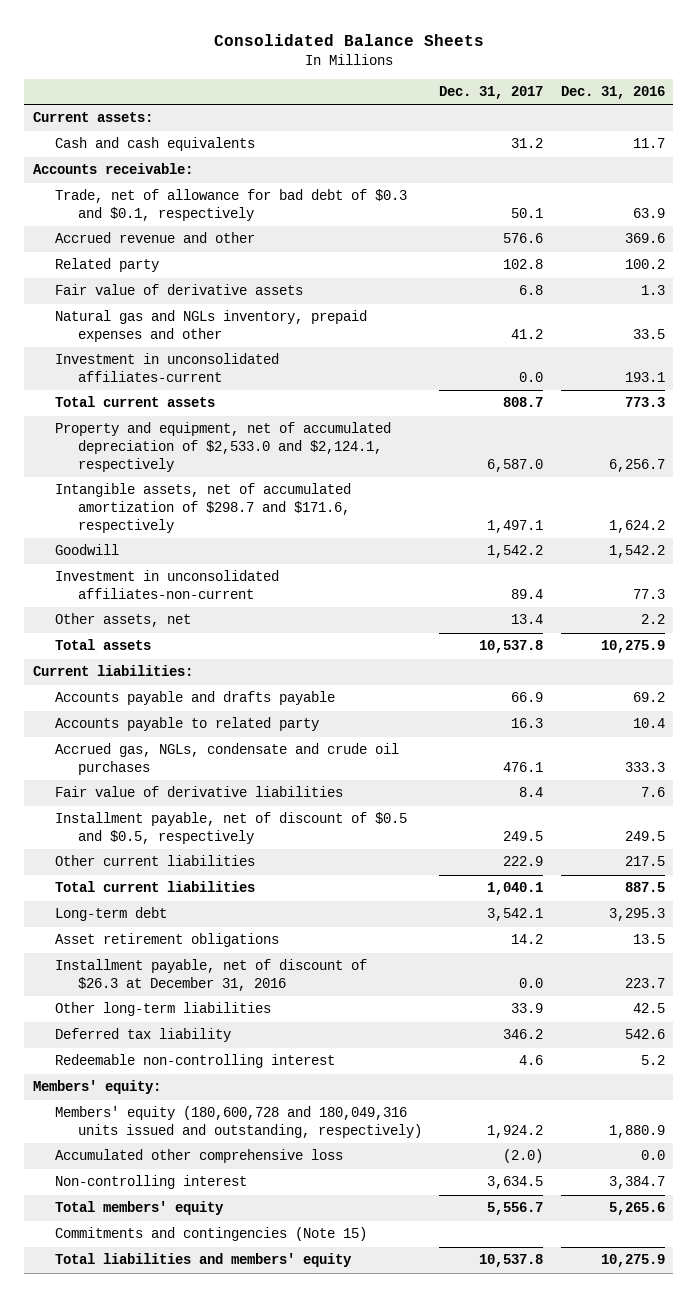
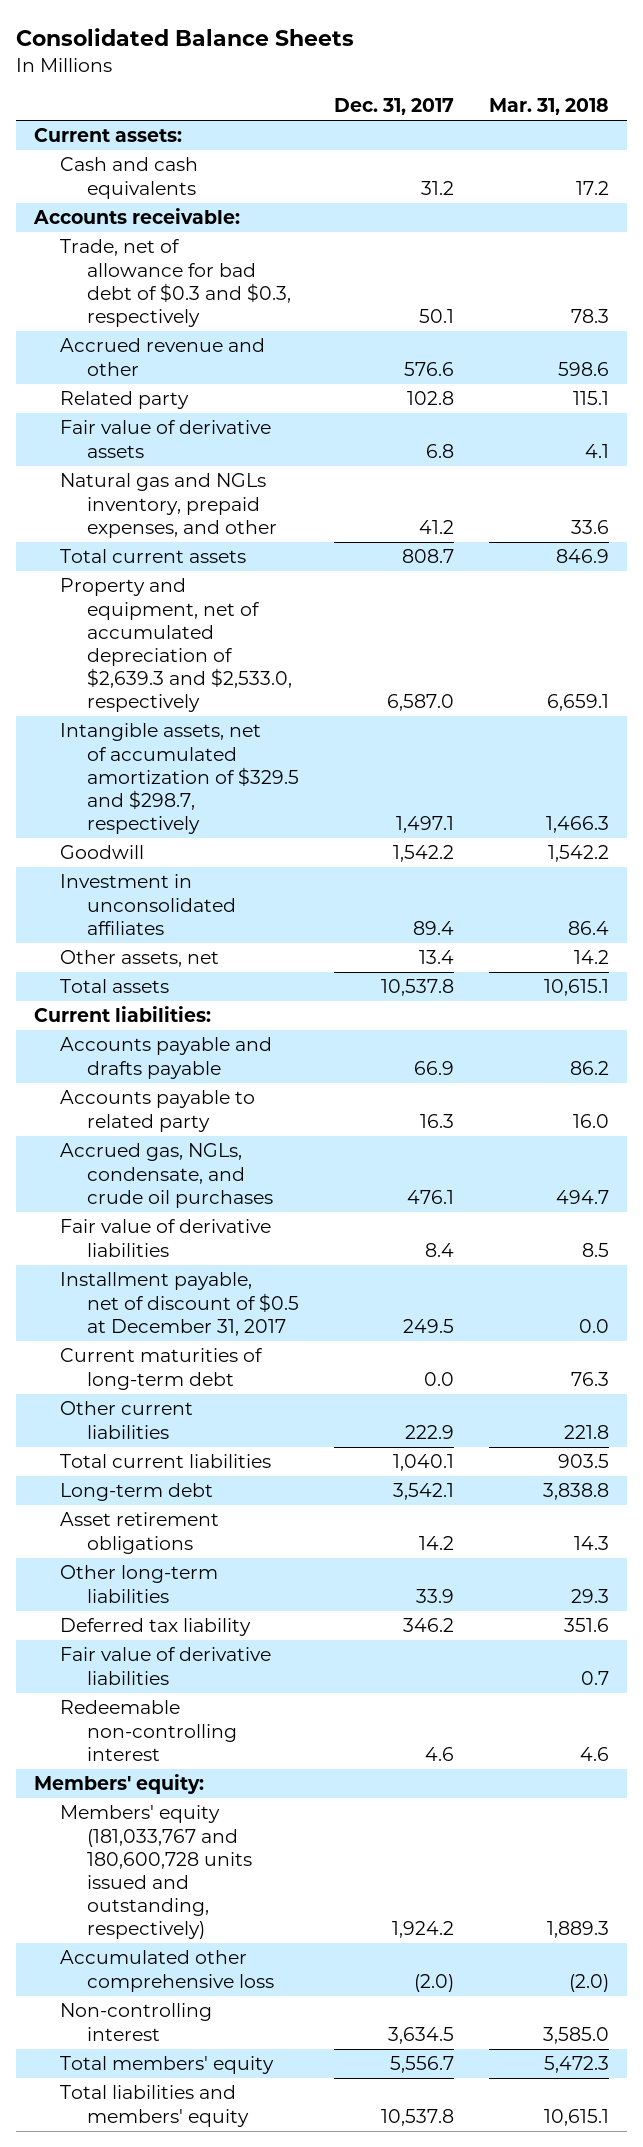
[560,86,665,100] Dec. 31, 2016 -> none
none -> [489,97,610,115] Mar. 31, 2018
[55,189,408,222] Trade, net of allowance for bad debt of $0.3 and $0.1, respectively -> [60,239,291,327] Trade, net of allowance for bad debt of $0.3 and $0.3, respectively
[55,353,280,383] Investment in unconsolidated affiliates-current -> none
[55,310,368,343] Natural gas and NGLs inventory, prepaid expenses and other -> [60,473,277,538] Natural gas and NGLs inventory, prepaid expenses, and other
[55,422,392,472] Property and equipment, net of accumulated depreciation of $2,533.0 and $2,124.1, respectively -> [60,578,292,713] Property and equipment, net of accumulated depreciation of $2,639.3 and $2,533.0, respectively
[55,483,352,533] Intangible assets, net of accumulated amortization of $298.7 and $171.6, respectively -> [60,723,299,834] Intangible assets, net of accumulated amortization of $329.5 and $298.7, respectively
[55,570,280,600] Investment in unconsolidated affiliates-non-current -> [60,874,236,935] Investment in unconsolidated affiliates
[55,743,400,776] Accrued gas, NGLs, condensate and crude oil purchases -> [60,1143,273,1208] Accrued gas, NGLs, condensate, and crude oil purchases
[55,812,408,845] Installment payable, net of discount of $0.5 and $0.5, respectively -> [60,1272,299,1336] Installment payable, net of discount of $0.5 at December 31, 2017
none -> [60,1348,264,1390] Current maturities of long-term debt
[55,959,368,992] Installment payable, net of discount of $26.3 at December 31, 2016 -> none
none -> [60,1647,272,1685] Fair value of derivative liabilities
[55,1106,422,1139] Members' equity (180,600,728 and 180,049,316 units issued and outstanding, respectively) -> [60,1805,252,1940] Members' equity (181,033,767 and 180,600,728 units issued and outstanding, respectively)
[55,1227,368,1242] Commitments and contingencies (Note 15) -> none

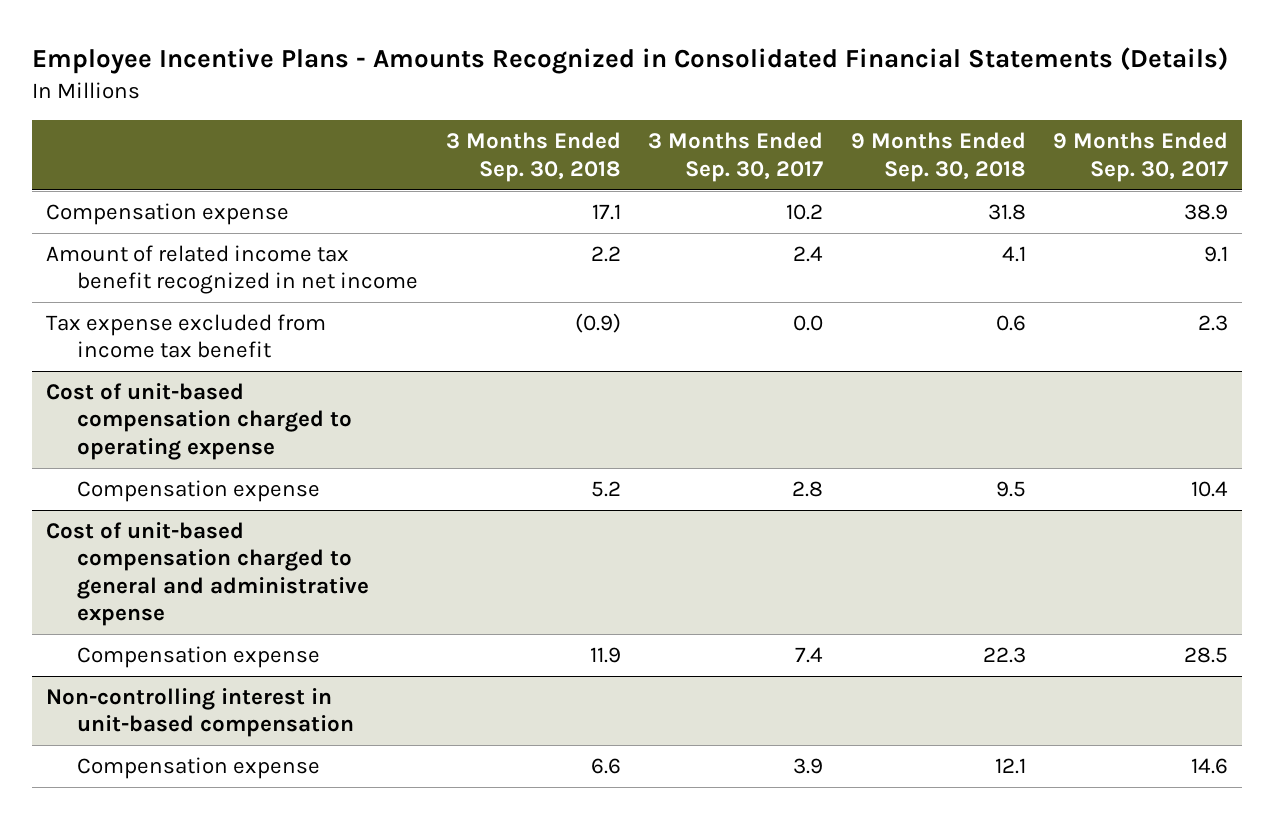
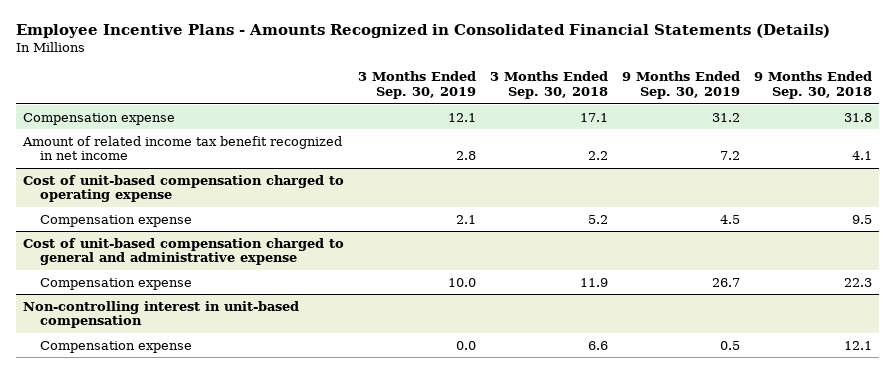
[648,132,824,182] 3 Months Ended Sep. 30, 2017 -> none
[1053,132,1229,182] 9 Months Ended Sep. 30, 2017 -> none
none -> [357,71,476,99] 3 Months Ended Sep. 30, 2019
none -> [622,71,741,99] 9 Months Ended Sep. 30, 2019
[45,313,326,359] Tax expense excluded from income tax benefit -> none

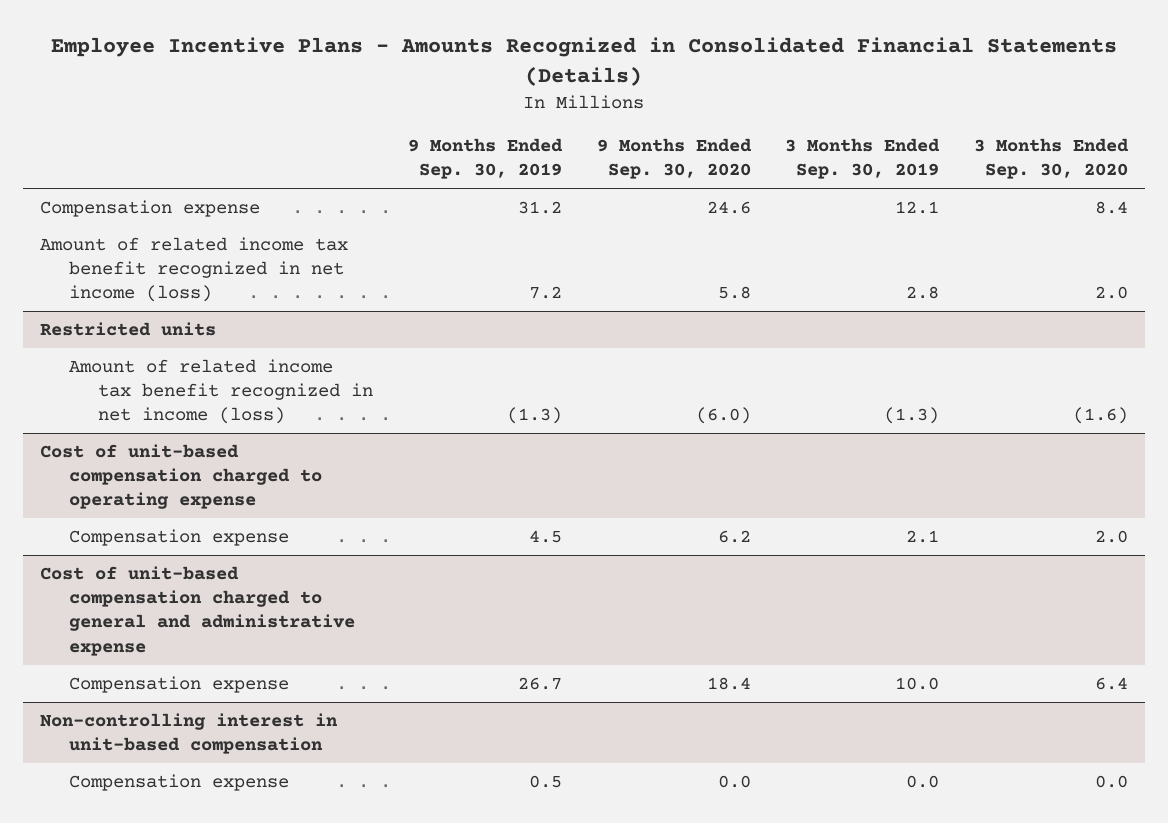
[490,71,609,99] 3 Months Ended Sep. 30, 2018 -> none
[754,71,873,99] 9 Months Ended Sep. 30, 2018 -> none
none -> [596,138,752,180] 9 Months Ended Sep. 30, 2020
none -> [973,138,1129,180] 3 Months Ended Sep. 30, 2020
[21,135,342,161] Amount of related income tax benefit recognized in net income -> [39,236,348,303] Amount of related income tax benefit recognized in net income (loss)
none -> [39,321,216,336] Restricted units
none -> [69,358,374,425] Amount of related income tax benefit recognized in net income (loss)

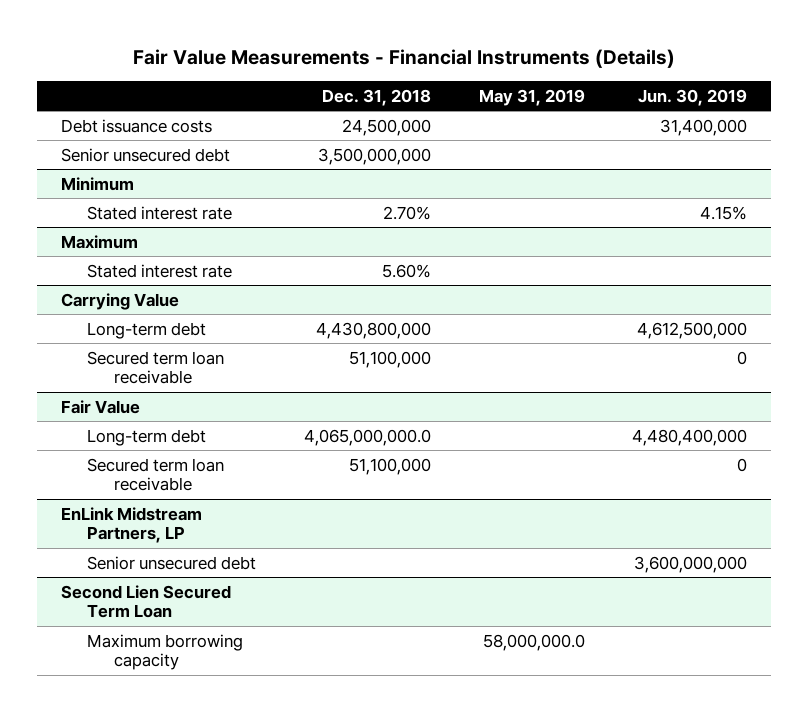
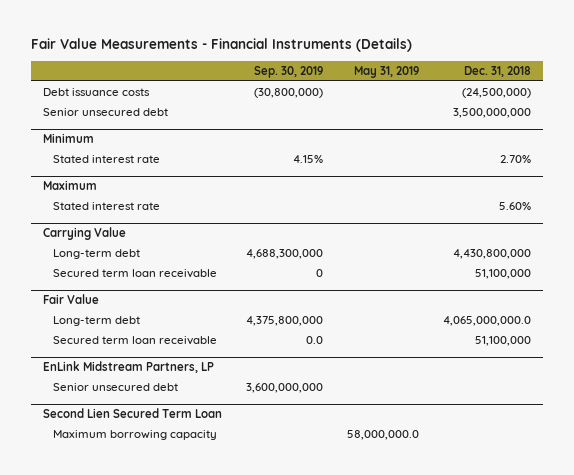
[638,88,748,106] Jun. 30, 2019 -> none
none -> [254,66,324,79] Sep. 30, 2019
[341,118,431,136] 24,500,000 -> [462,88,532,99] (24,500,000)

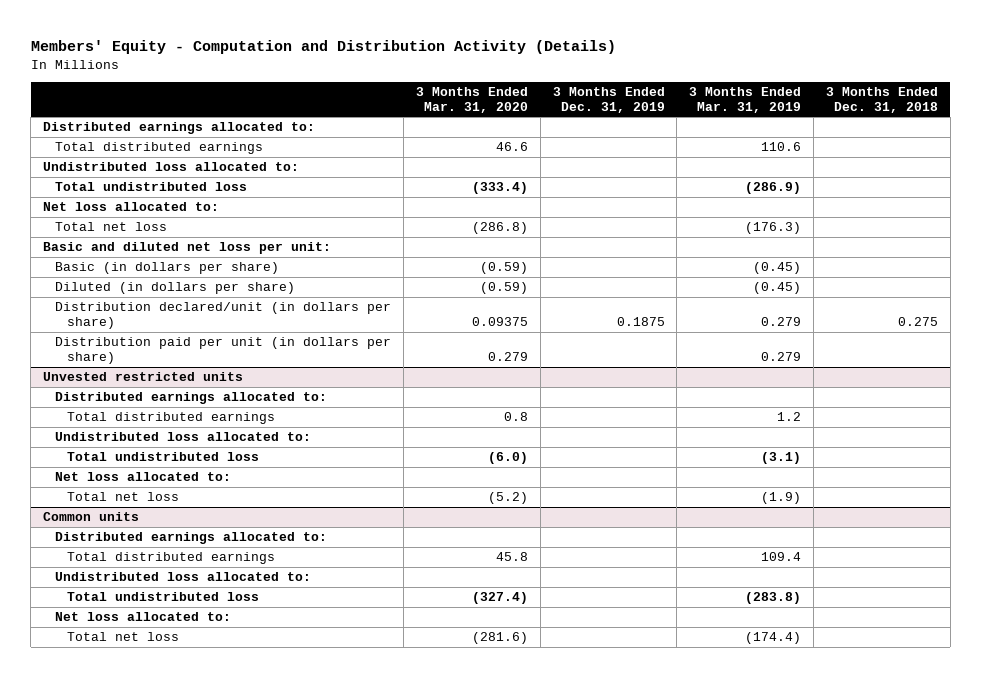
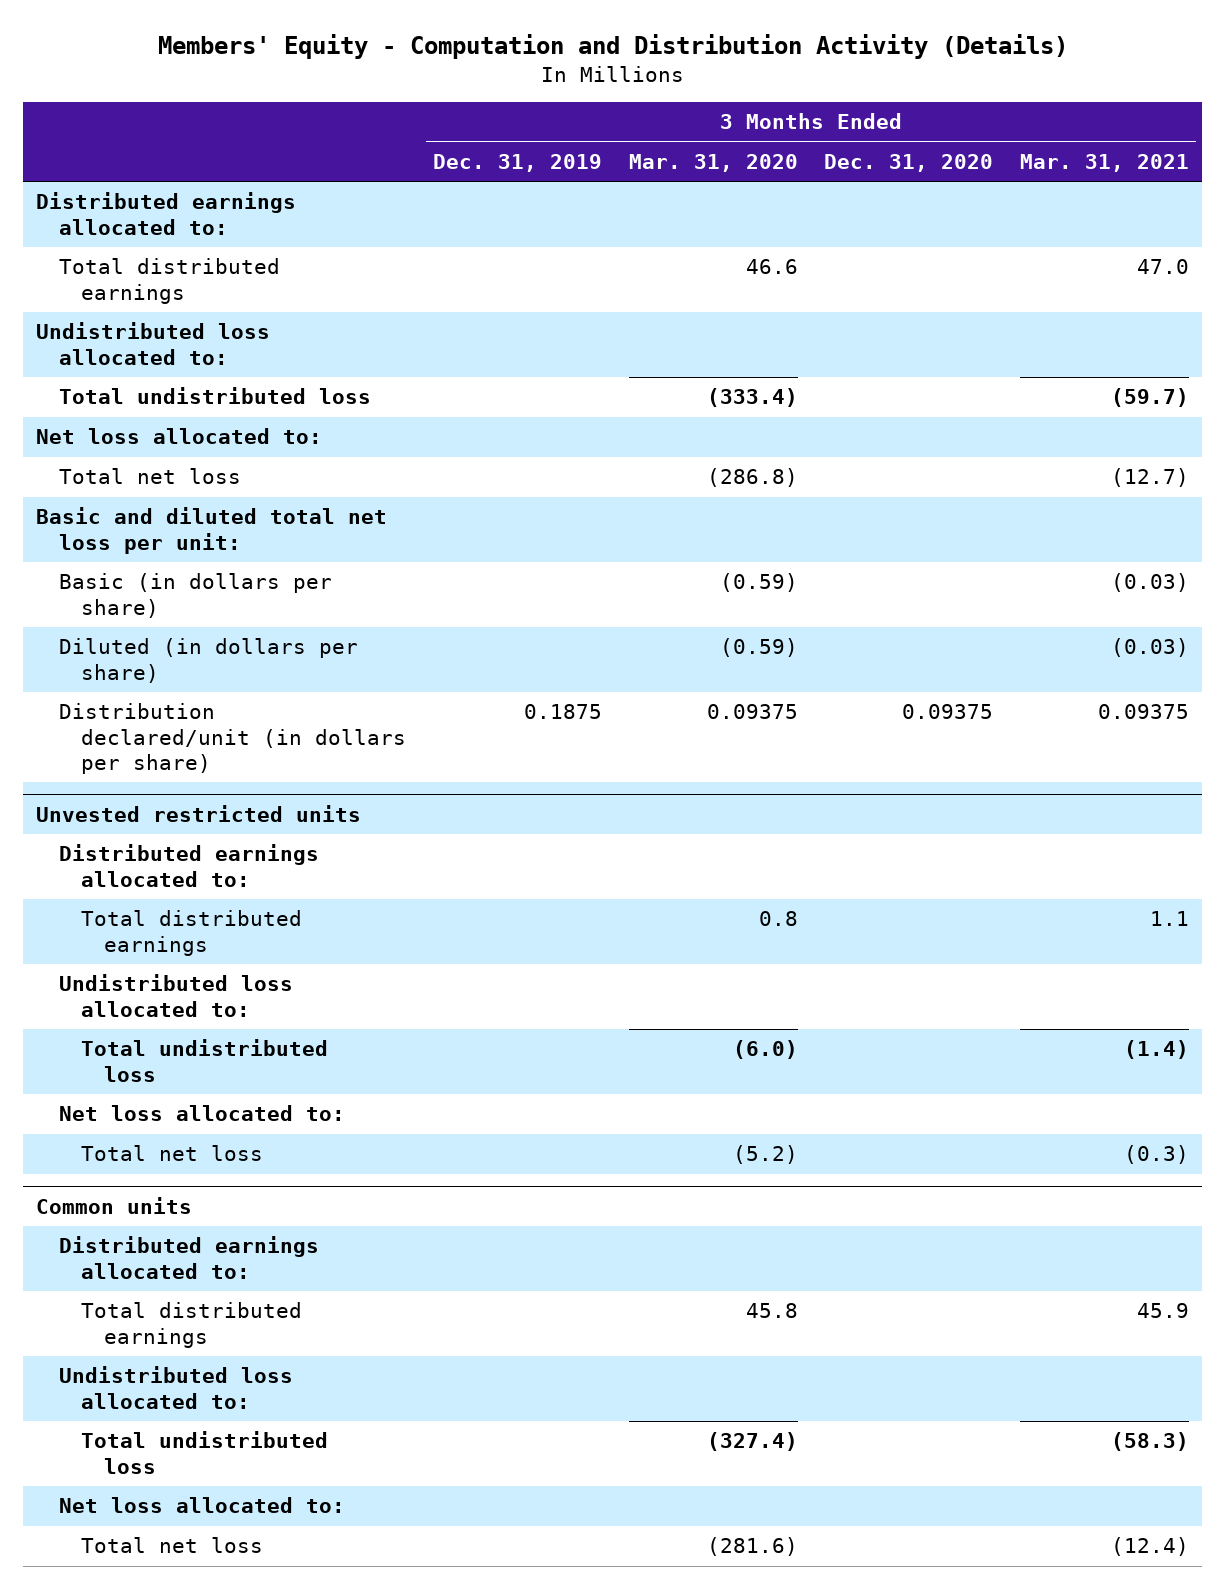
[689,86,802,113] 3 Months Ended Mar. 31, 2019 -> none
[826,86,939,113] 3 Months Ended Dec. 31, 2018 -> none
none -> [824,153,994,172] Dec. 31, 2020
none -> [1019,153,1189,172] Mar. 31, 2021
[43,242,332,255] Basic and diluted net loss per unit: -> [36,507,388,554] Basic and diluted total net loss per unit:
[55,337,392,365] Distribution paid per unit (in dollars per share) -> none

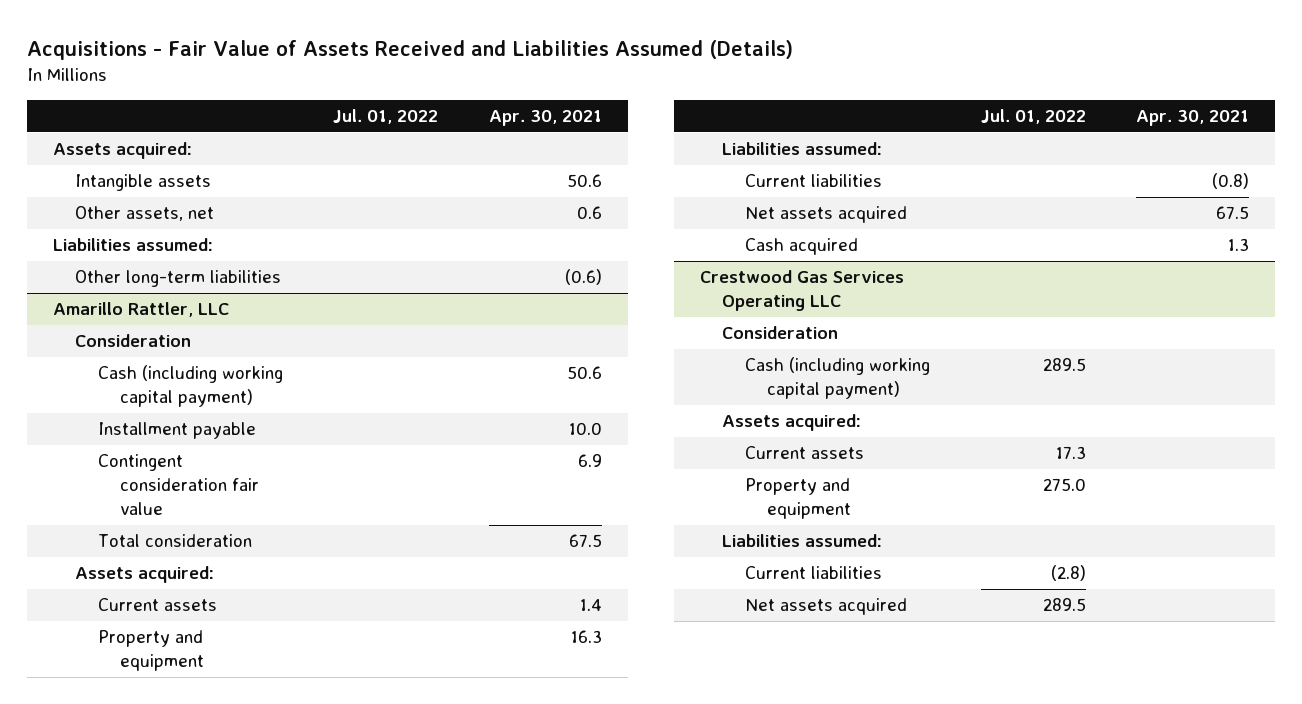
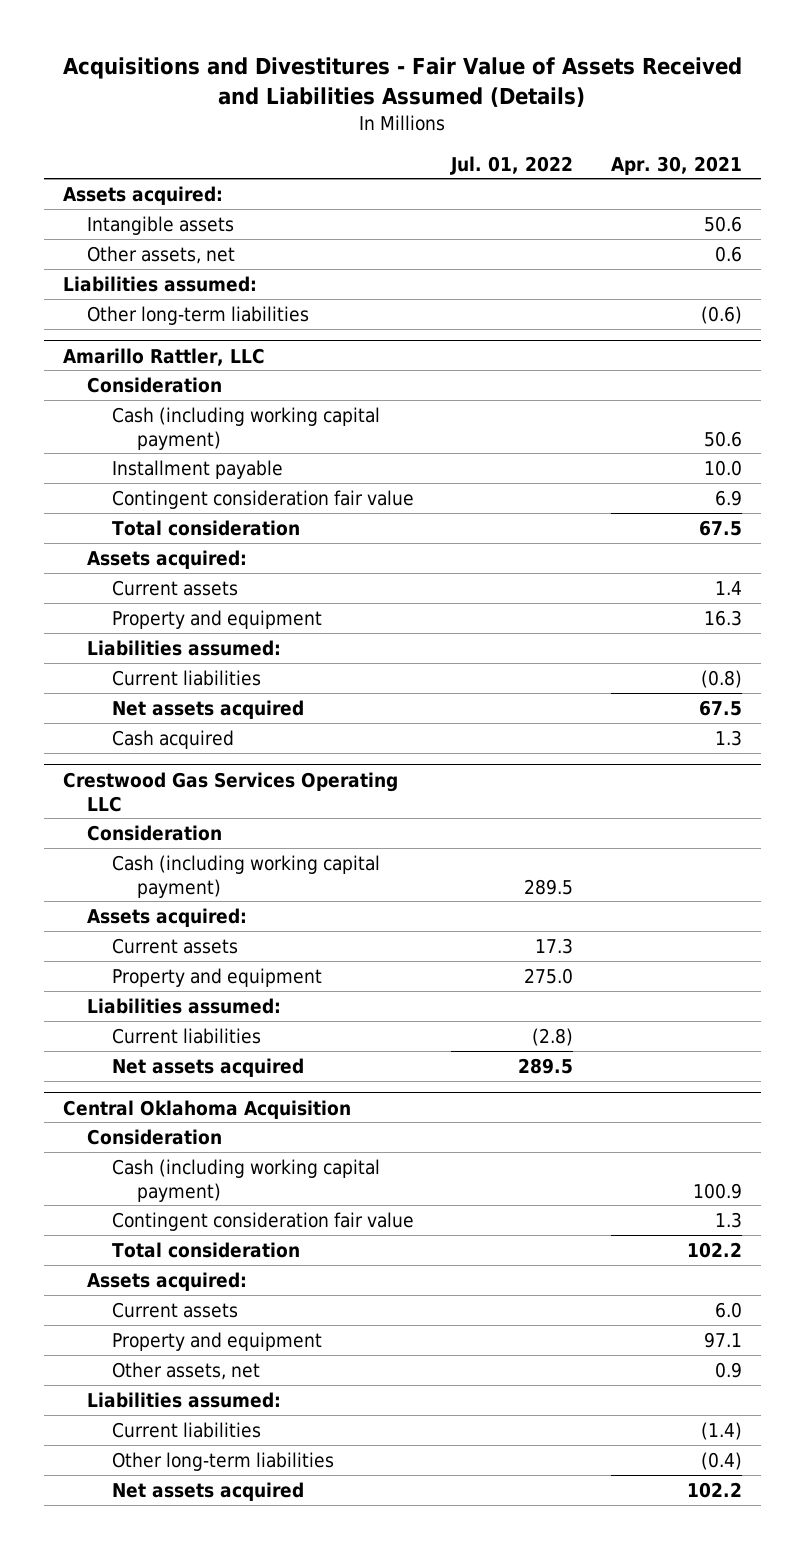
[27,40,794,61] Acquisitions - Fair Value of Assets Received and Liabilities Assumed (Details) -> [63,56,743,107] Acquisitions and Divestitures - Fair Value of Assets Received and Liabilities Assumed (Details)
none -> [62,1099,351,1119] Central Oklahoma Acquisition
none -> [87,1128,223,1145] Consideration
none -> [111,1158,380,1202] Cash (including working capital payment)
none -> [111,1211,414,1231] Contingent consideration fair value
none -> [111,1241,300,1258] Total consideration
none -> [87,1271,248,1291] Assets acquired:
none -> [111,1301,238,1318] Current assets
none -> [111,1331,322,1351] Property and equipment
none -> [111,1361,260,1380] Other assets, net
none -> [87,1391,282,1408] Liabilities assumed:
none -> [111,1421,261,1438] Current liabilities
none -> [111,1451,334,1471] Other long-term liabilities
none -> [111,1481,304,1501] Net assets acquired

